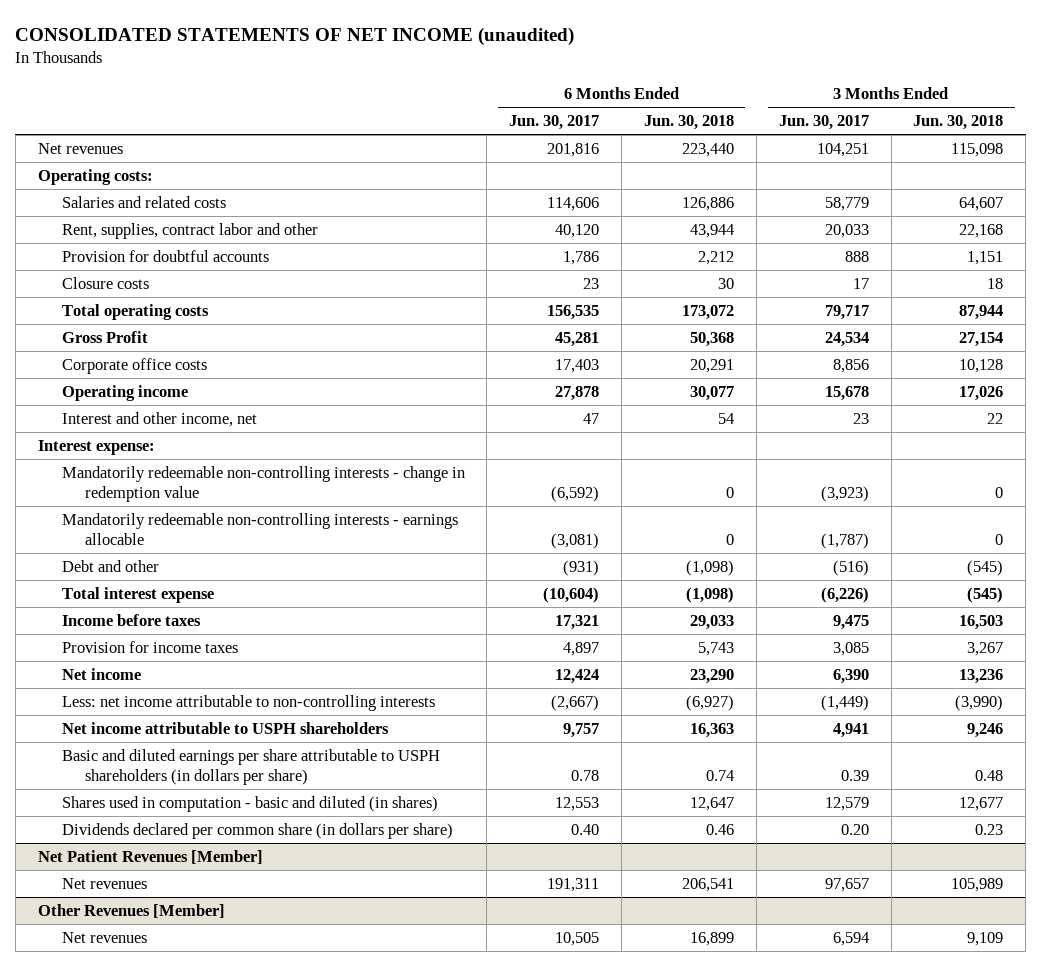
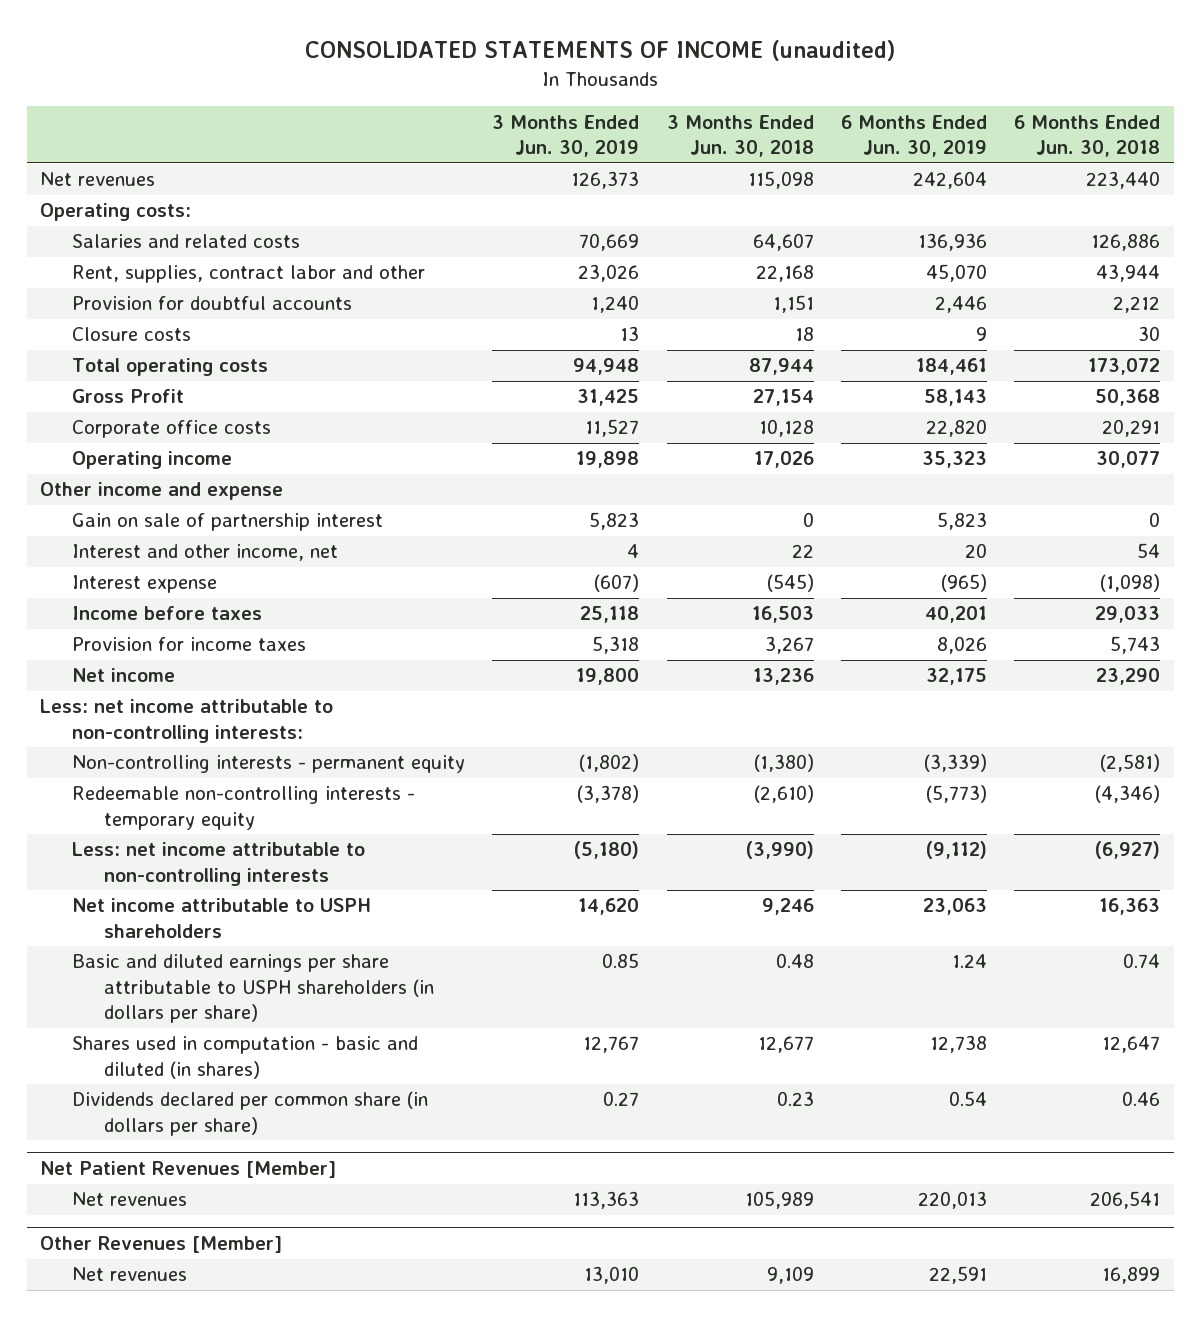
[15,27,575,47] CONSOLIDATED STATEMENTS OF NET INCOME (unaudited) -> [305,40,896,62] CONSOLIDATED STATEMENTS OF INCOME (unaudited)
[509,114,600,130] Jun. 30, 2017 -> none
[778,114,869,130] Jun. 30, 2017 -> none
none -> [492,114,640,158] 3 Months Ended Jun. 30, 2019
none -> [840,114,987,158] 6 Months Ended Jun. 30, 2019
none -> [40,482,284,501] Other income and expense
none -> [72,513,384,532] Gain on sale of partnership interest
[37,439,155,455] Interest expense: -> none
[61,465,465,502] Mandatorily redeemable non-controlling interests - change in redemption value -> none
[61,512,458,545] Mandatorily redeemable non-controlling interests - earnings allocable -> none
[61,559,159,572] Debt and other -> none
[61,586,214,603] Total interest expense -> [72,575,218,594] Interest expense
none -> [40,699,334,743] Less: net income attributable to non-controlling interests:
none -> [72,755,466,774] Non-controlling interests - permanent equity
none -> [72,786,416,830] Redeemable non-controlling interests - temporary equity

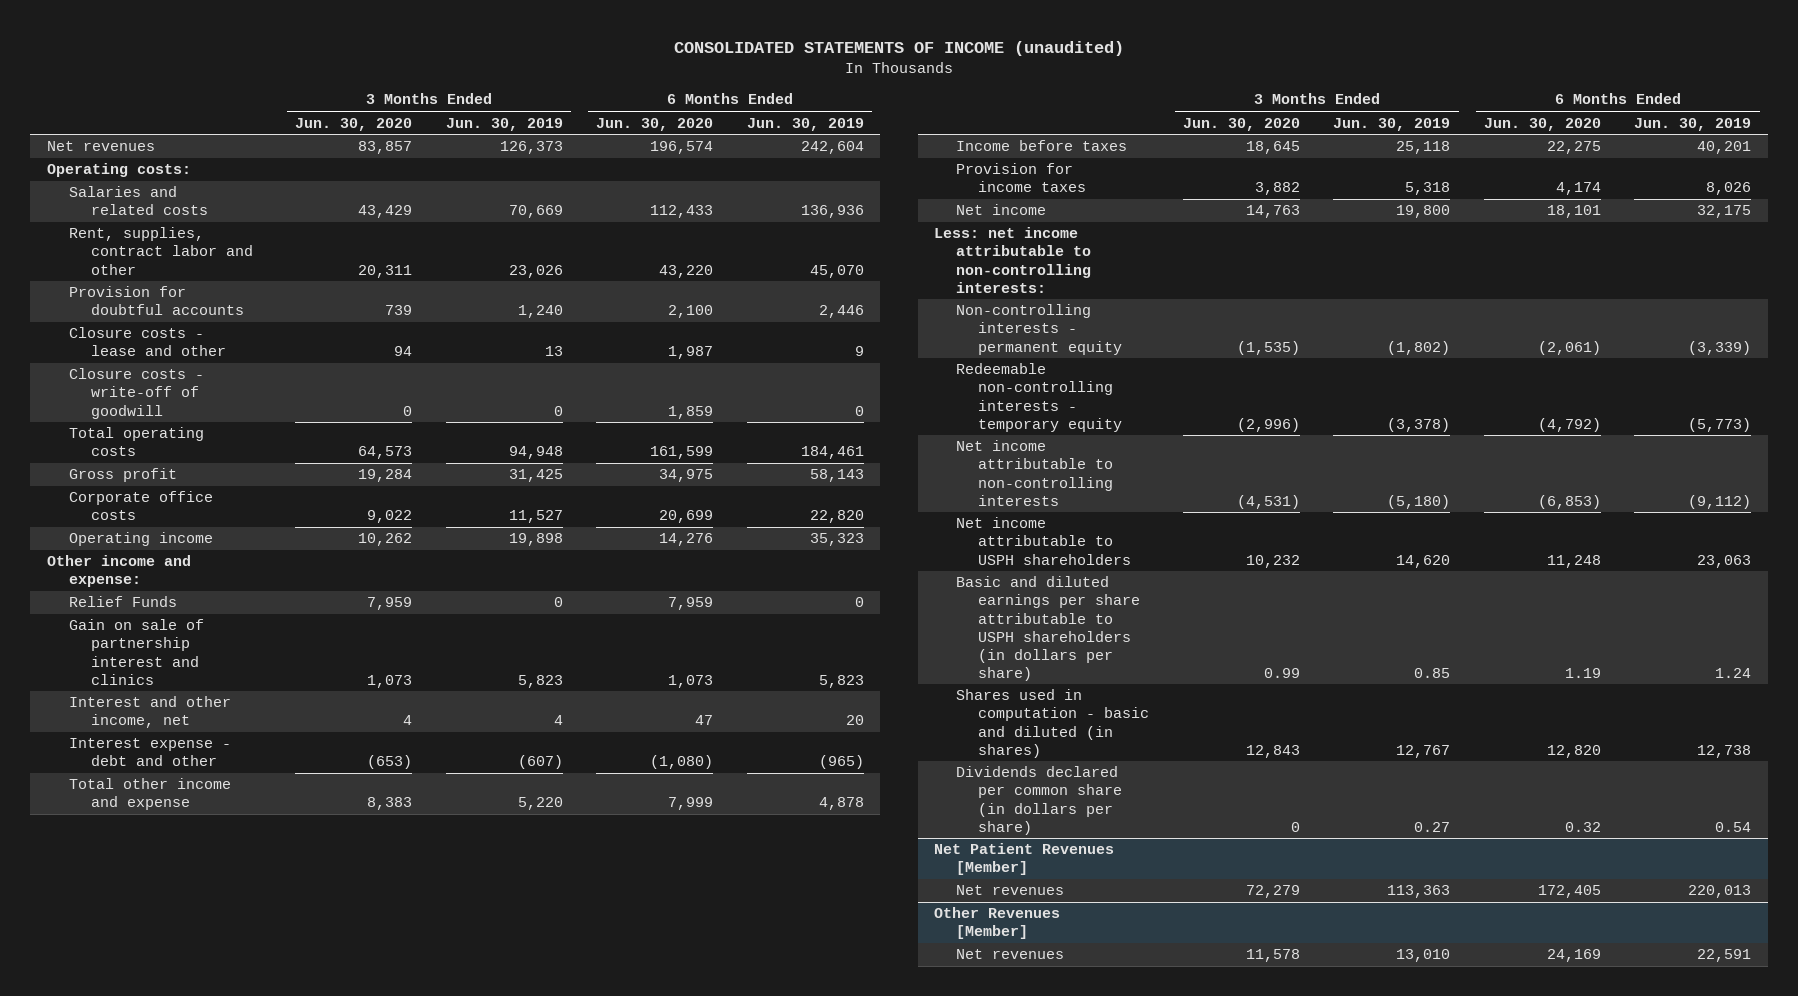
[666,114,814,158] 3 Months Ended Jun. 30, 2018 -> none
[1013,114,1160,158] 6 Months Ended Jun. 30, 2018 -> none
none -> [295,117,413,131] Jun. 30, 2020
none -> [596,117,714,131] Jun. 30, 2020
[72,327,192,342] Closure costs -> [68,327,226,357] Closure costs - lease and other
none -> [68,368,204,419] Closure costs - write-off of goodwill
[72,389,185,404] Gross Profit -> [68,468,177,483] Gross profit
[40,482,284,501] Other income and expense -> [46,555,191,588] Other income and expense:
none -> [68,596,177,608] Relief Funds
[72,513,384,532] Gain on sale of partnership interest -> [68,619,204,685] Gain on sale of partnership interest and clinics
[72,575,218,594] Interest expense -> [68,738,231,767] Interest expense - debt and other
none -> [68,778,231,811] Total other income and expense
[72,842,366,886] Less: net income attributable to non-controlling interests -> [956,440,1114,506] Net income attributable to non-controlling interests

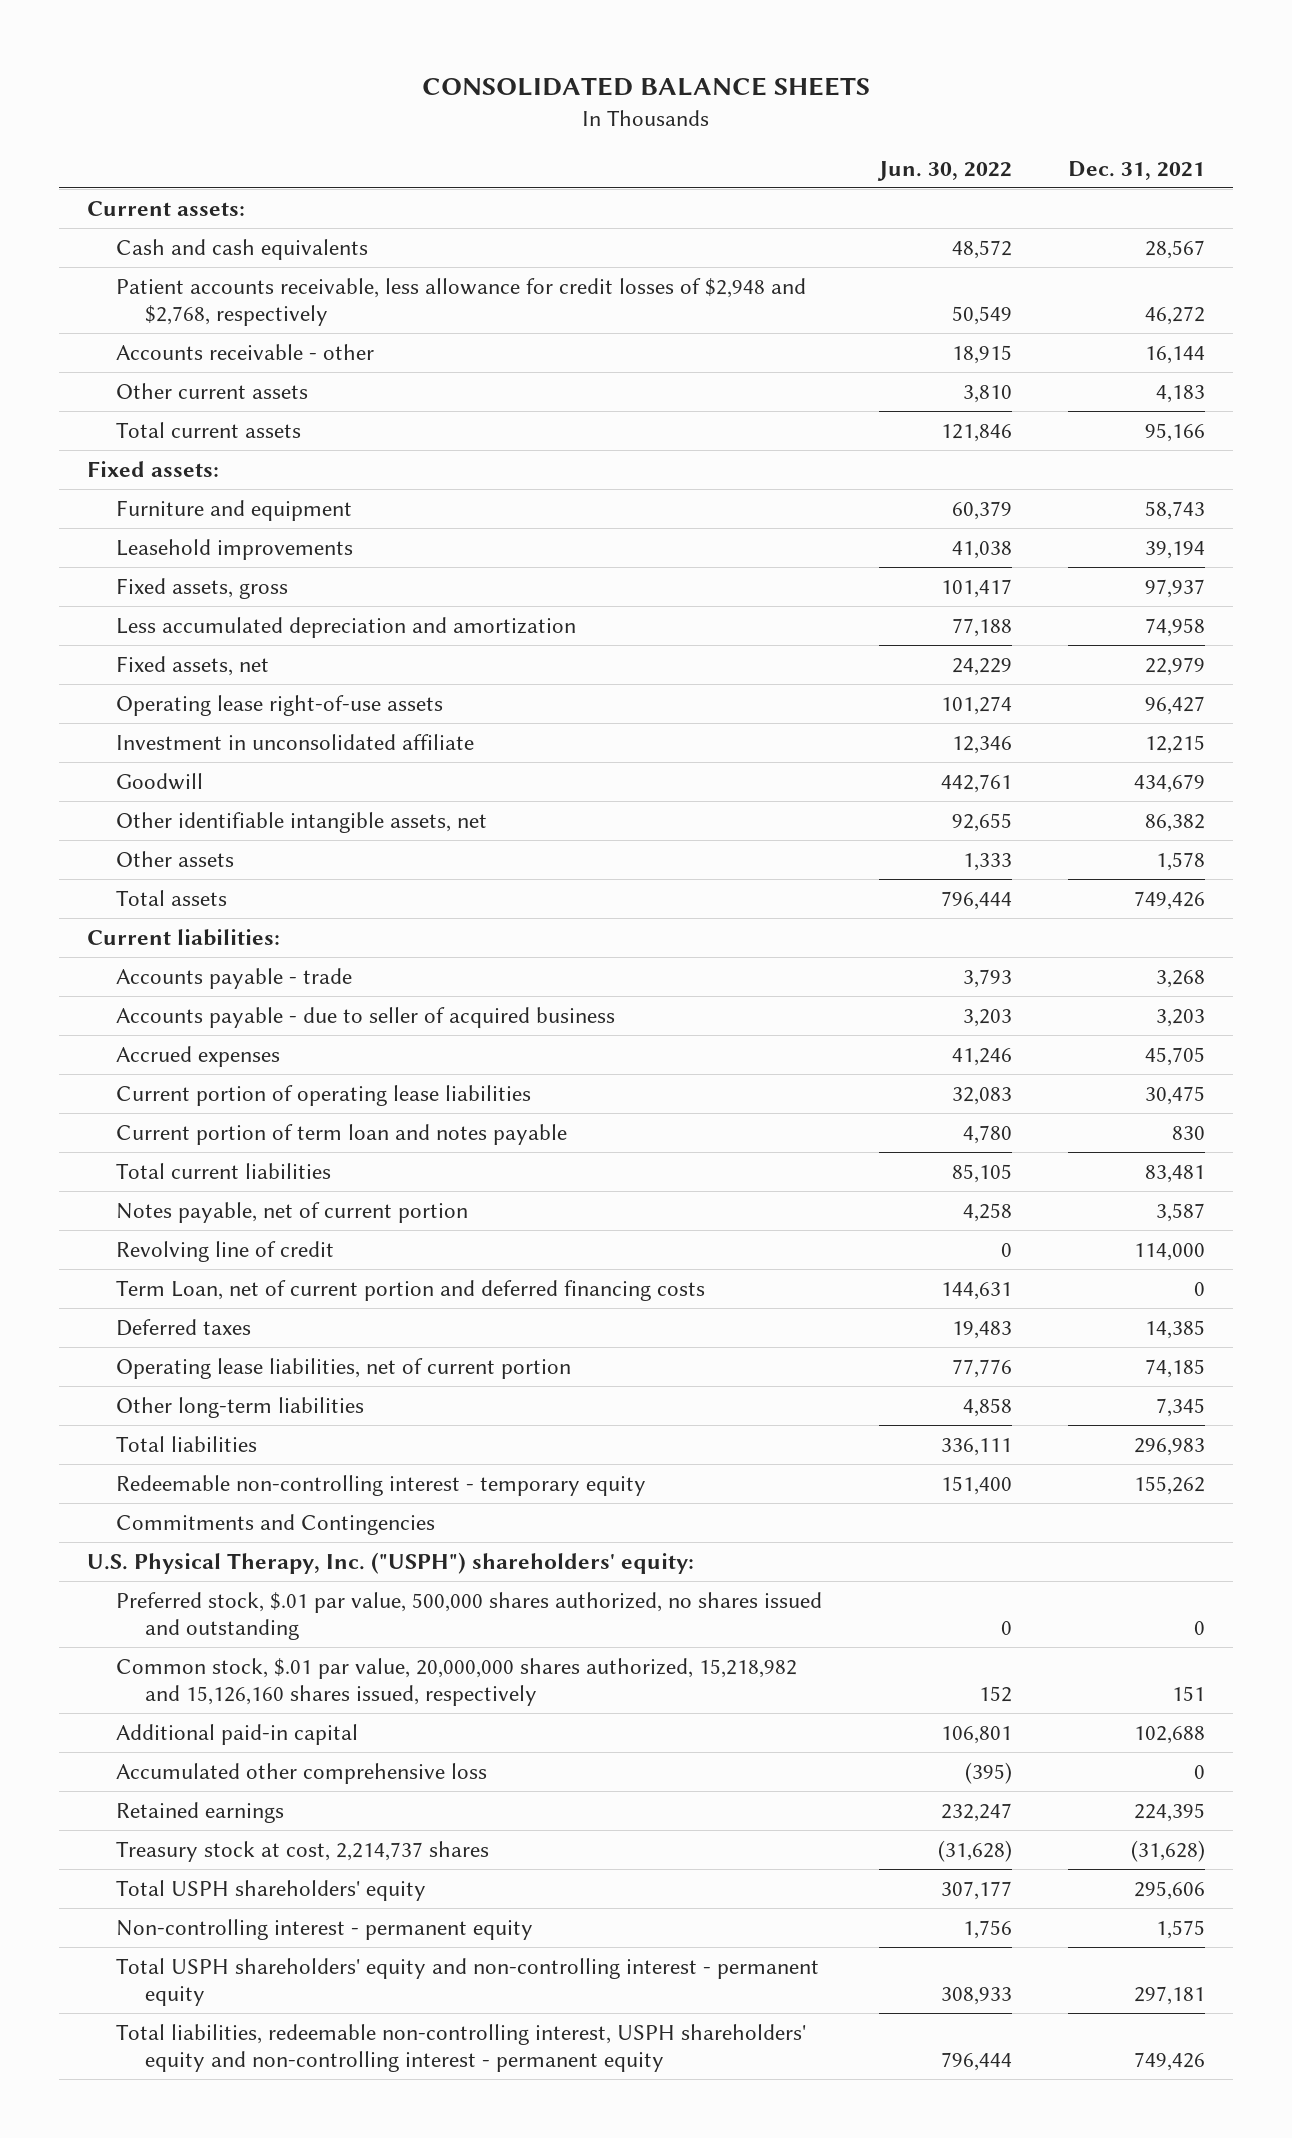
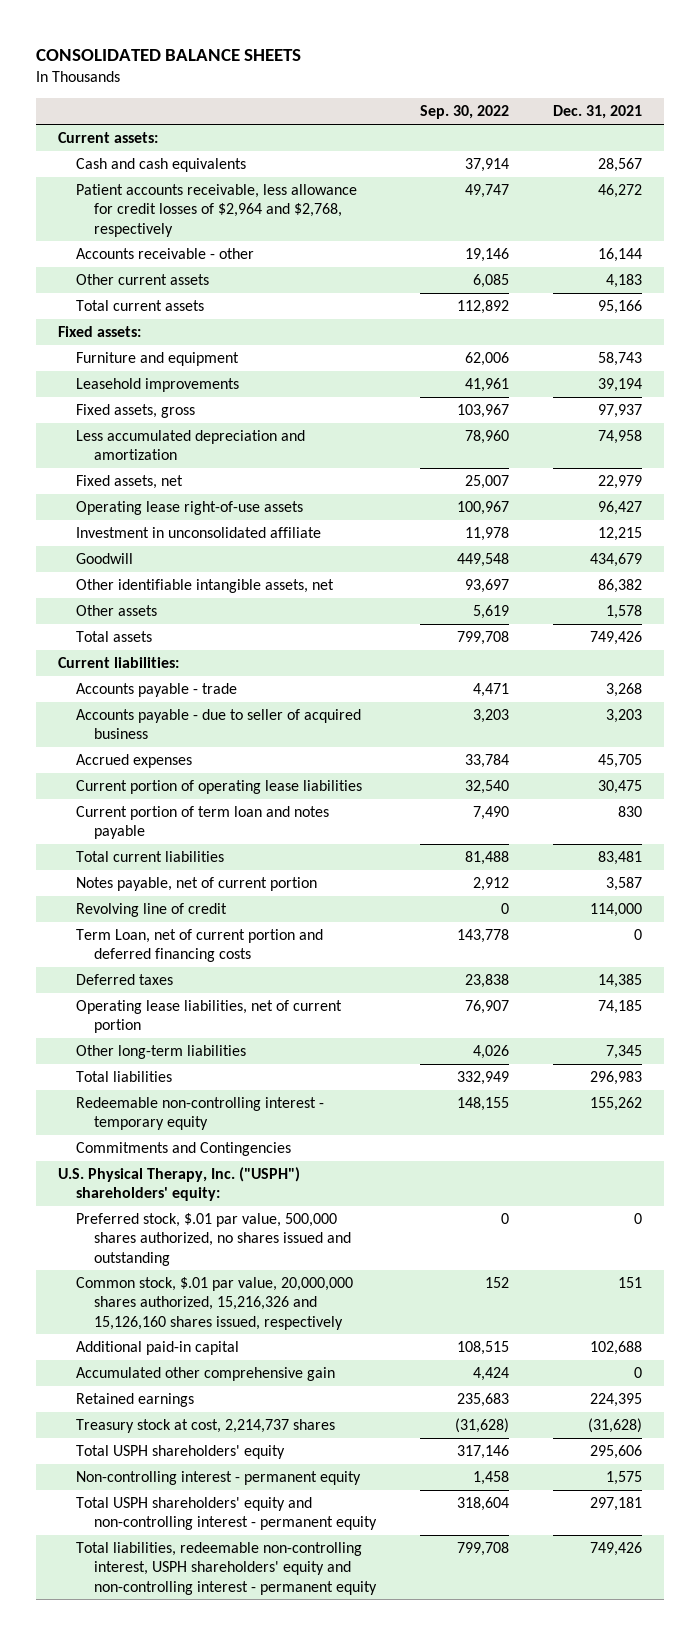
[876,160,1012,181] Jun. 30, 2022 -> none
none -> [419,105,509,120] Sep. 30, 2022
[116,278,807,327] Patient accounts receivable, less allowance for credit losses of $2,948 and $2,768, respectively -> [75,184,357,237] Patient accounts receivable, less allowance for credit losses of $2,964 and $2,768, respectively
[116,1658,798,1707] Common stock, $.01 par value, 20,000,000 shares authorized, 15,218,982 and 15,126,160 shares issued, respectively -> [75,1277,353,1330] Common stock, $.01 par value, 20,000,000 shares authorized, 15,216,326 and 15,126,160 shares issued, respectively
[116,1763,488,1785] Accumulated other comprehensive loss -> [75,1367,335,1382] Accumulated other comprehensive gain

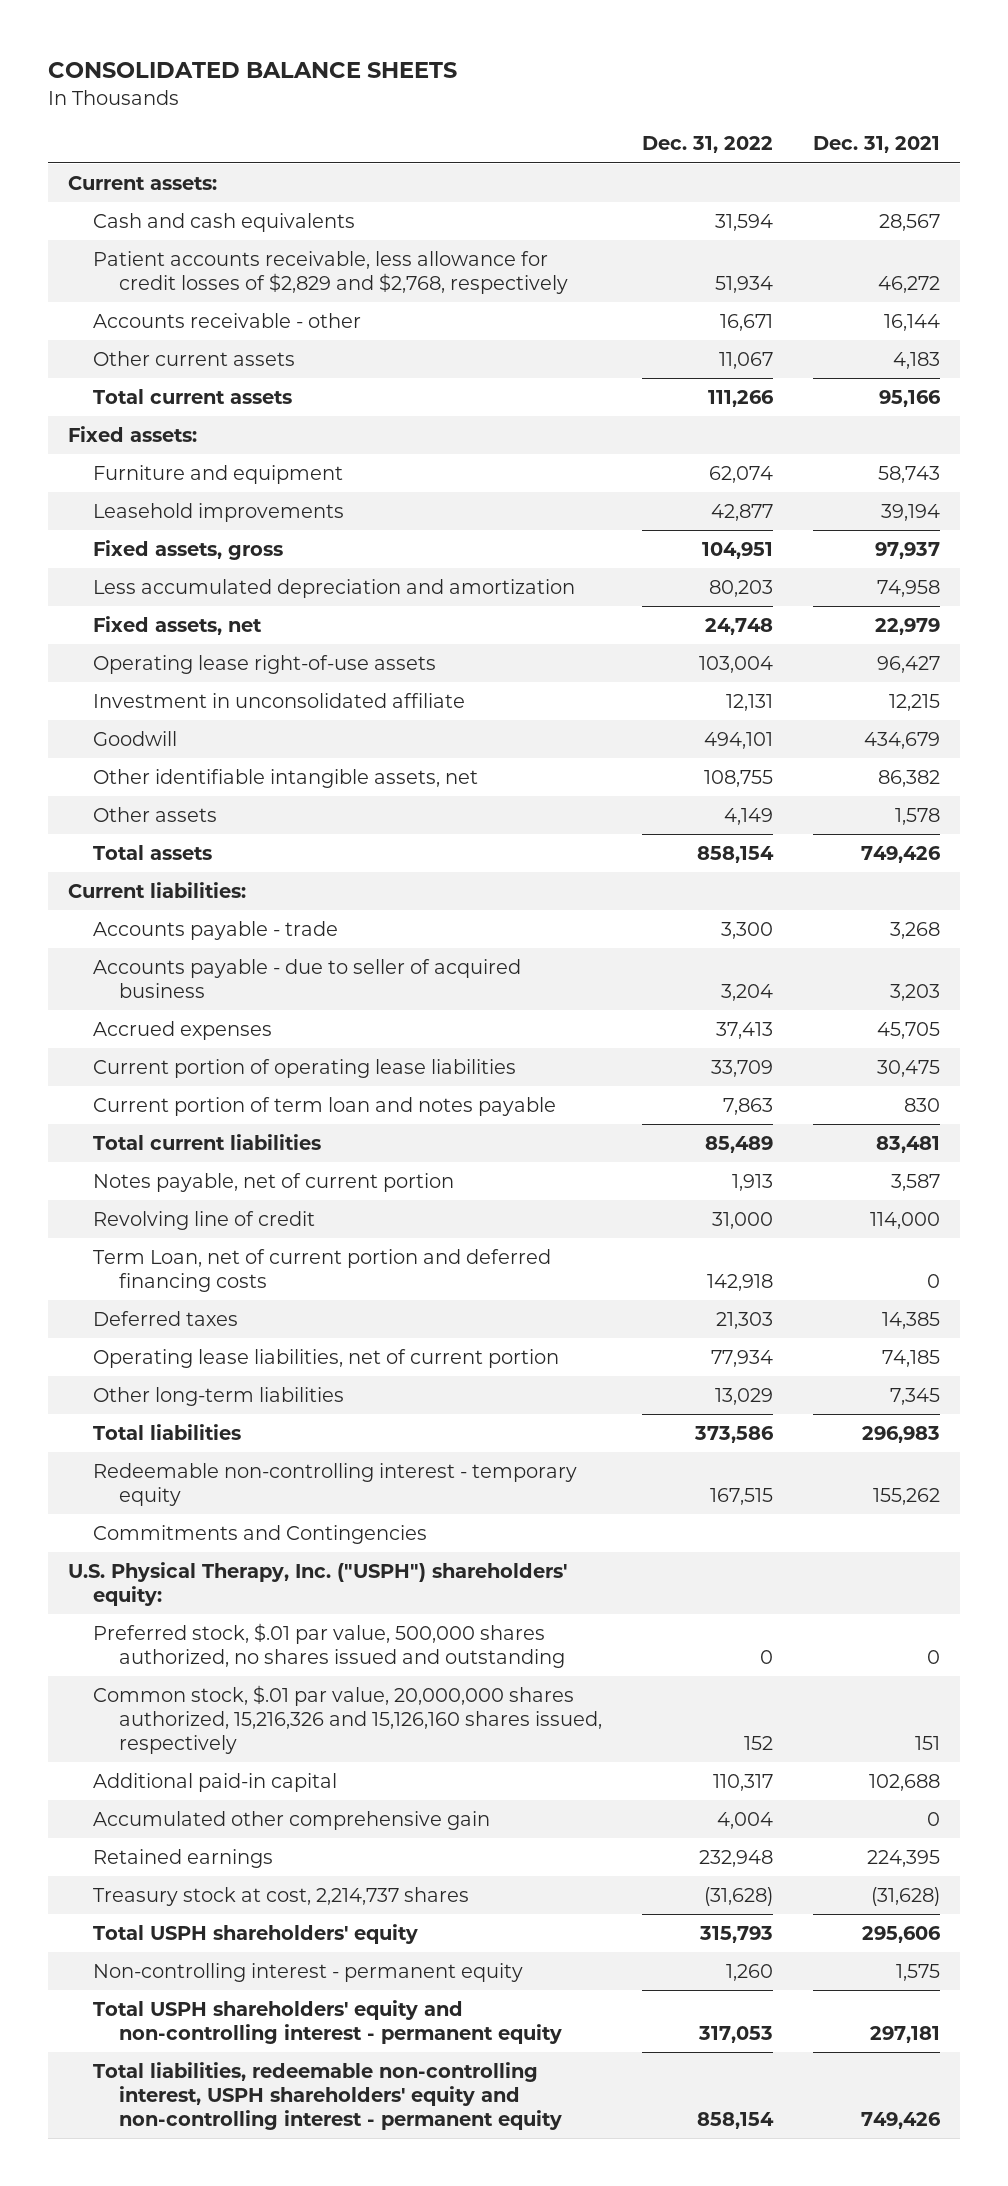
[419,105,509,120] Sep. 30, 2022 -> none
none -> [642,136,774,154] Dec. 31, 2022
[75,184,357,237] Patient accounts receivable, less allowance for credit losses of $2,964 and $2,768, respectively -> [93,251,568,294] Patient accounts receivable, less allowance for credit losses of $2,829 and $2,768, respectively

